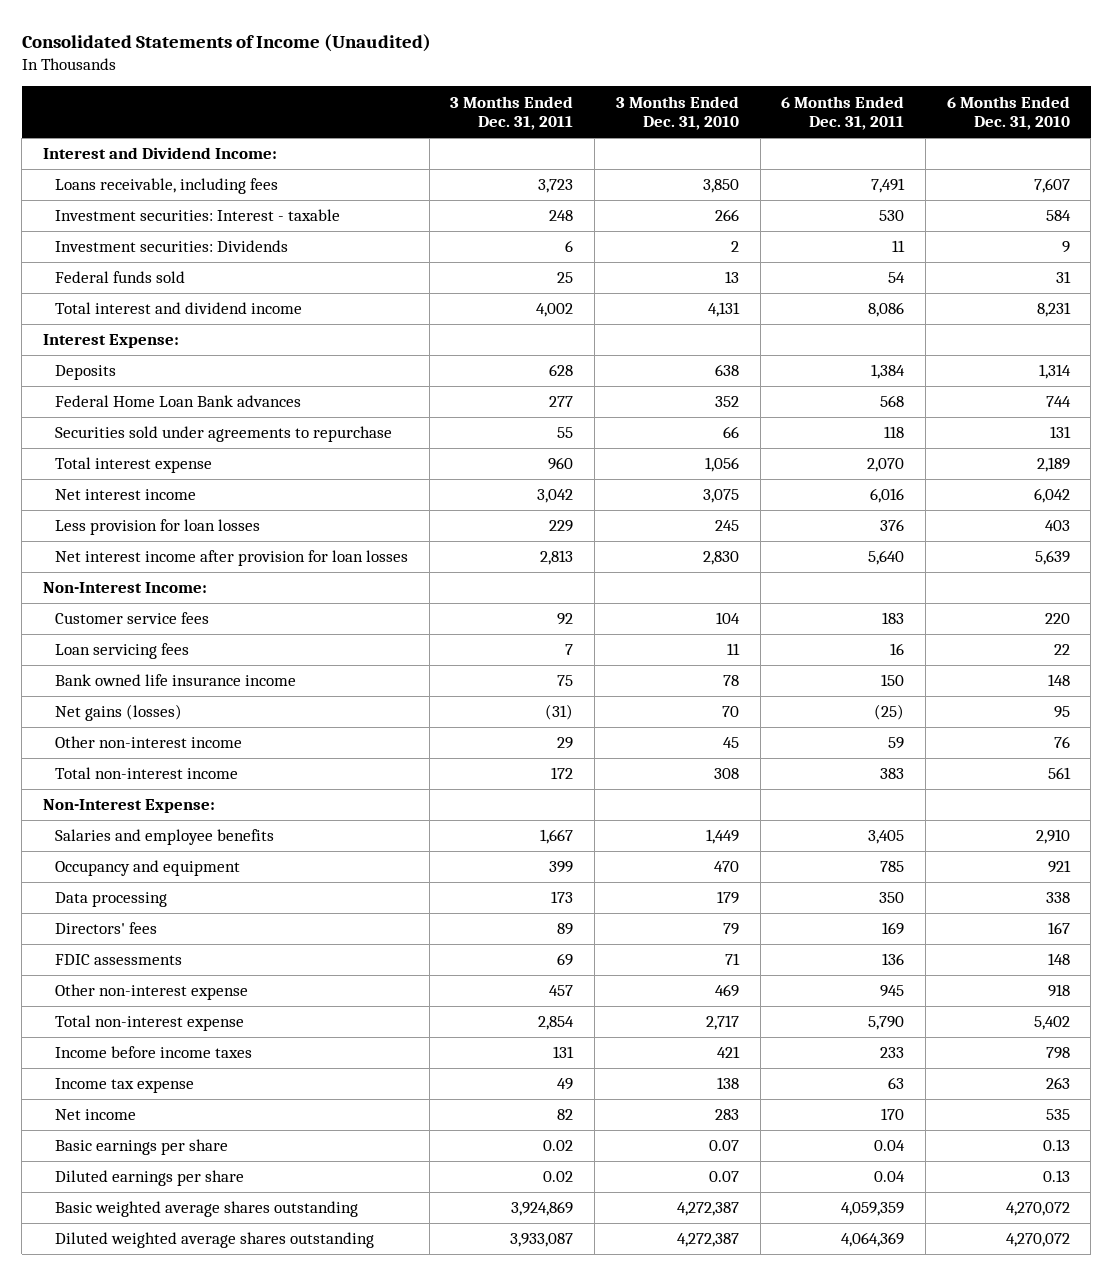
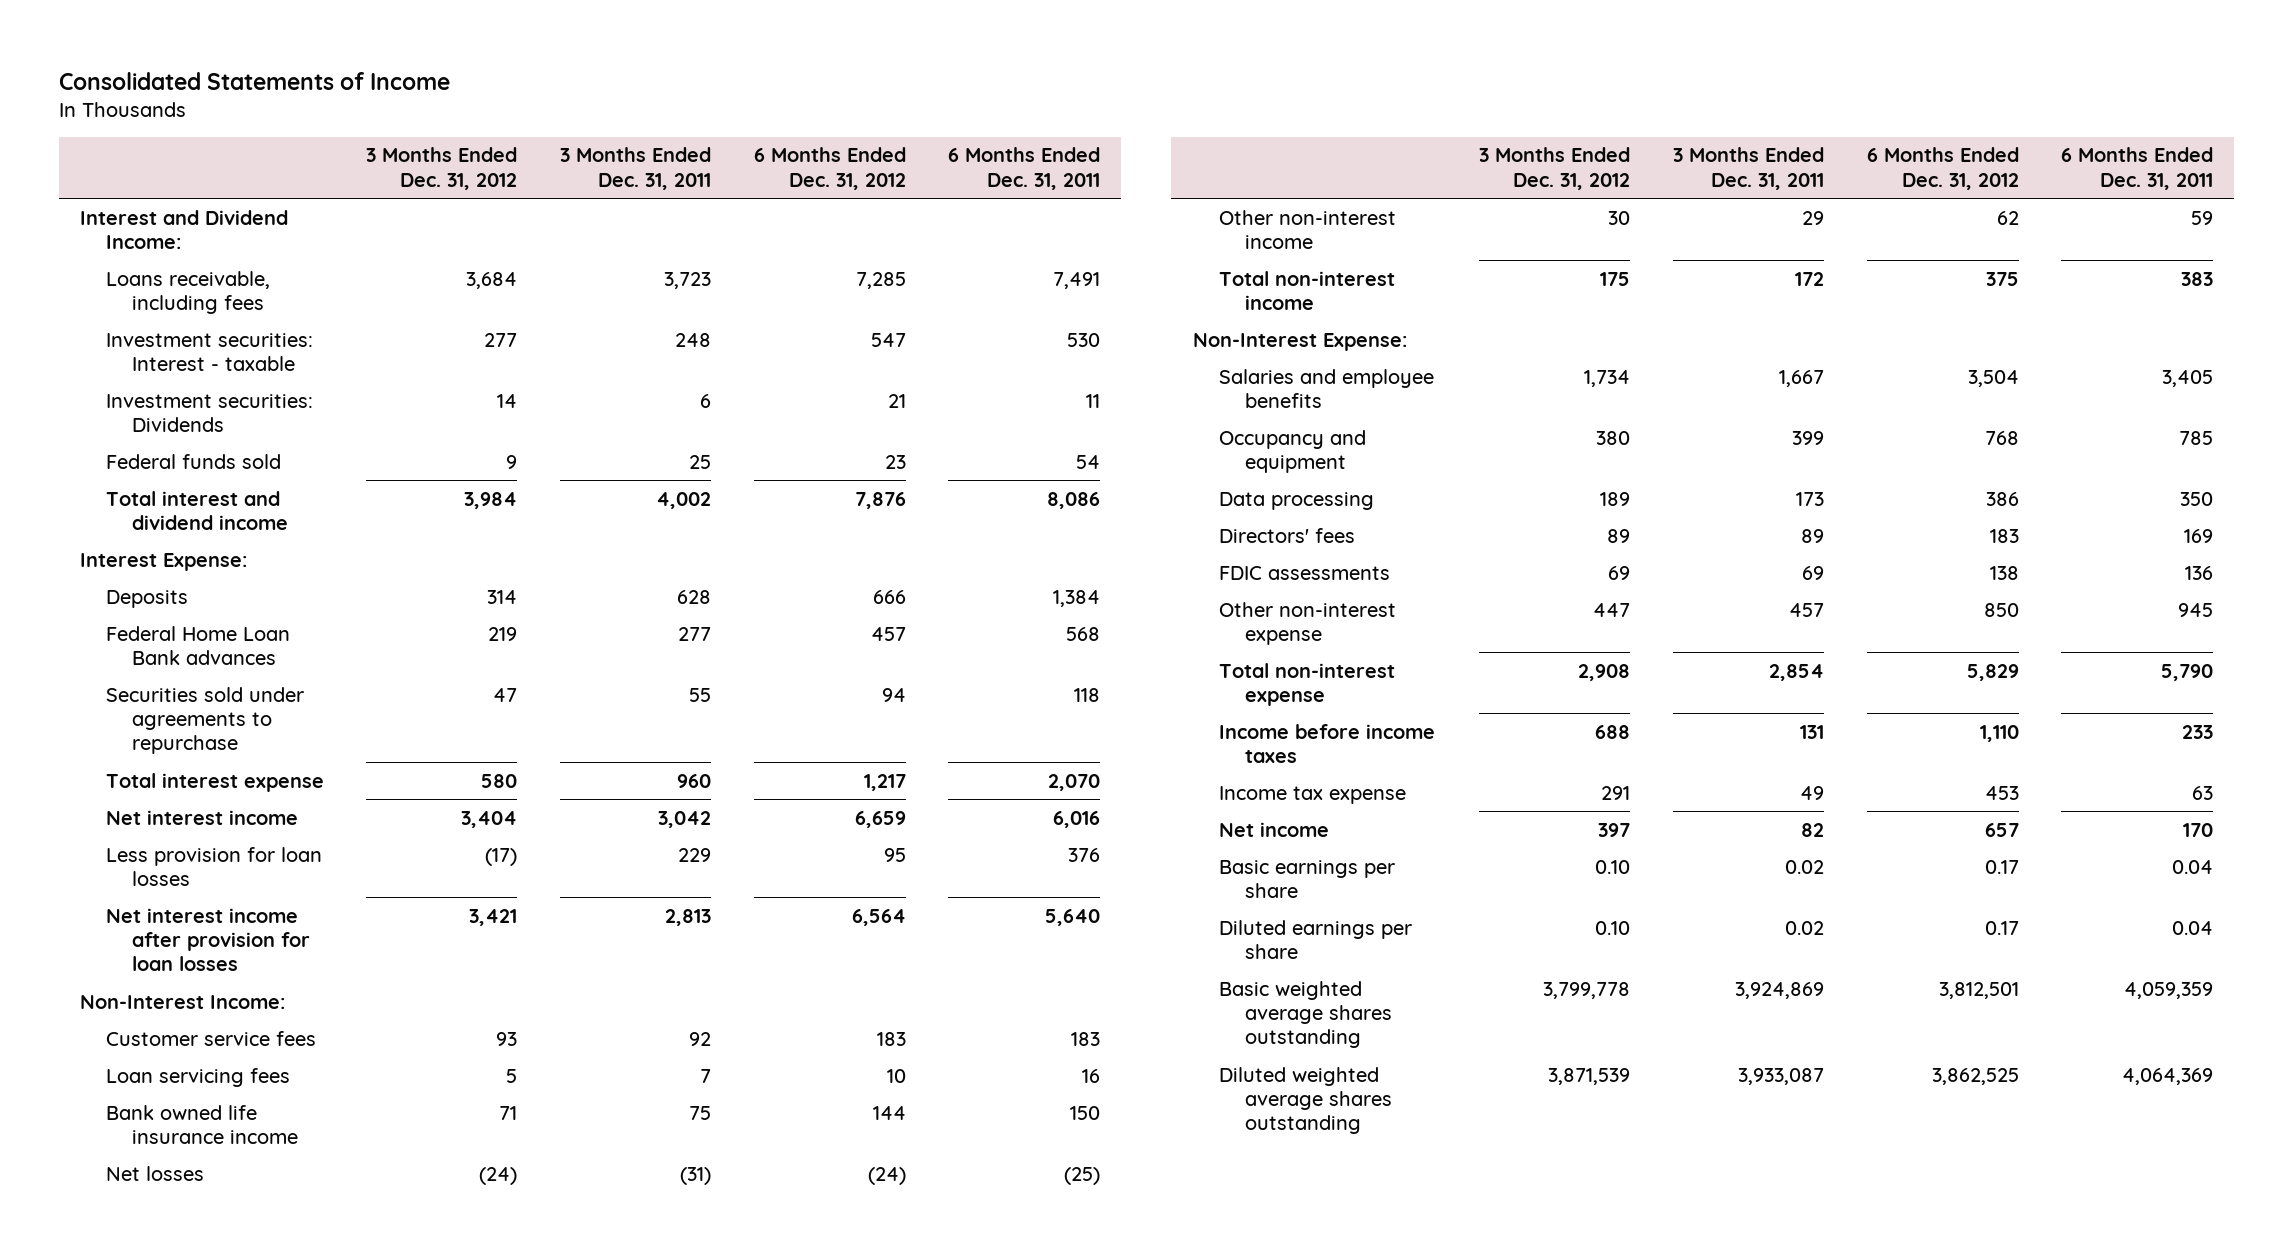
[21,33,431,52] Consolidated Statements of Income (Unaudited) -> [58,71,450,90] Consolidated Statements of Income
[615,95,739,131] 3 Months Ended Dec. 31, 2010 -> none
[946,95,1070,131] 6 Months Ended Dec. 31, 2010 -> none
none -> [366,147,518,190] 3 Months Ended Dec. 31, 2012
none -> [753,147,906,190] 6 Months Ended Dec. 31, 2012
[55,704,183,722] Net gains (losses) -> [105,1165,204,1181] Net losses

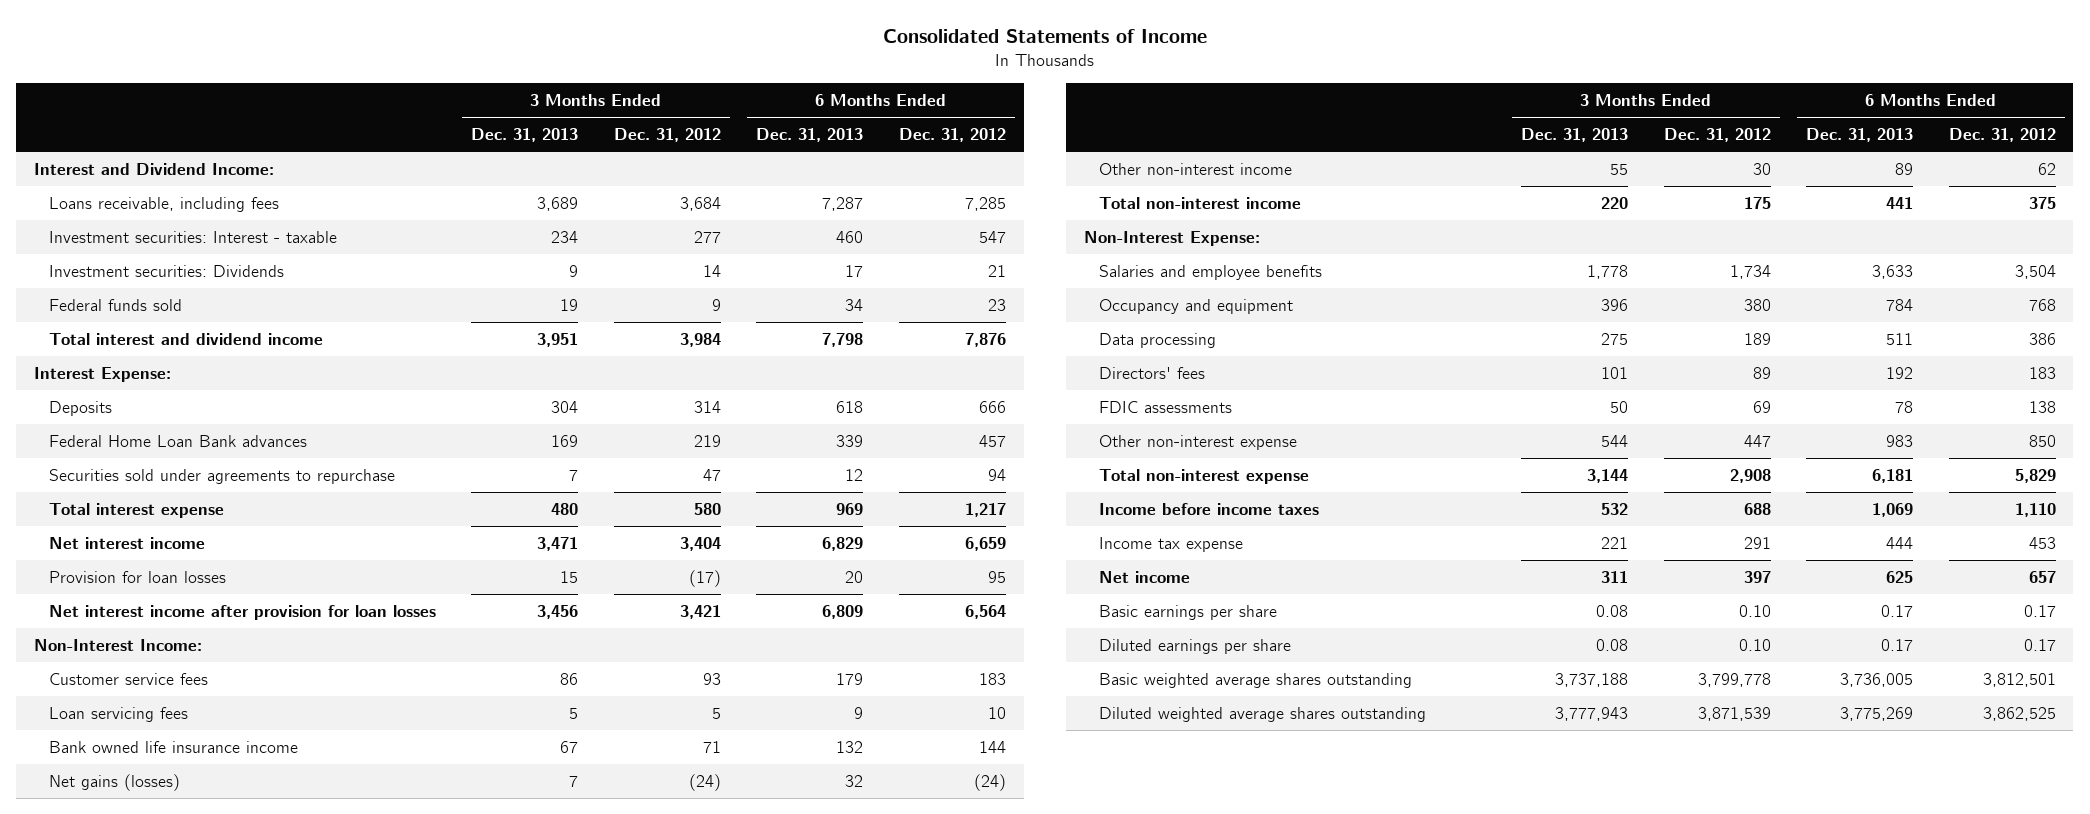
[560,147,712,190] 3 Months Ended Dec. 31, 2011 -> none
[948,147,1101,190] 6 Months Ended Dec. 31, 2011 -> none
none -> [471,128,579,143] Dec. 31, 2013
none -> [756,128,864,143] Dec. 31, 2013
[105,846,322,886] Less provision for loan losses -> [48,570,226,583] Provision for loan losses
[105,1165,204,1181] Net losses -> [48,773,180,791] Net gains (losses)

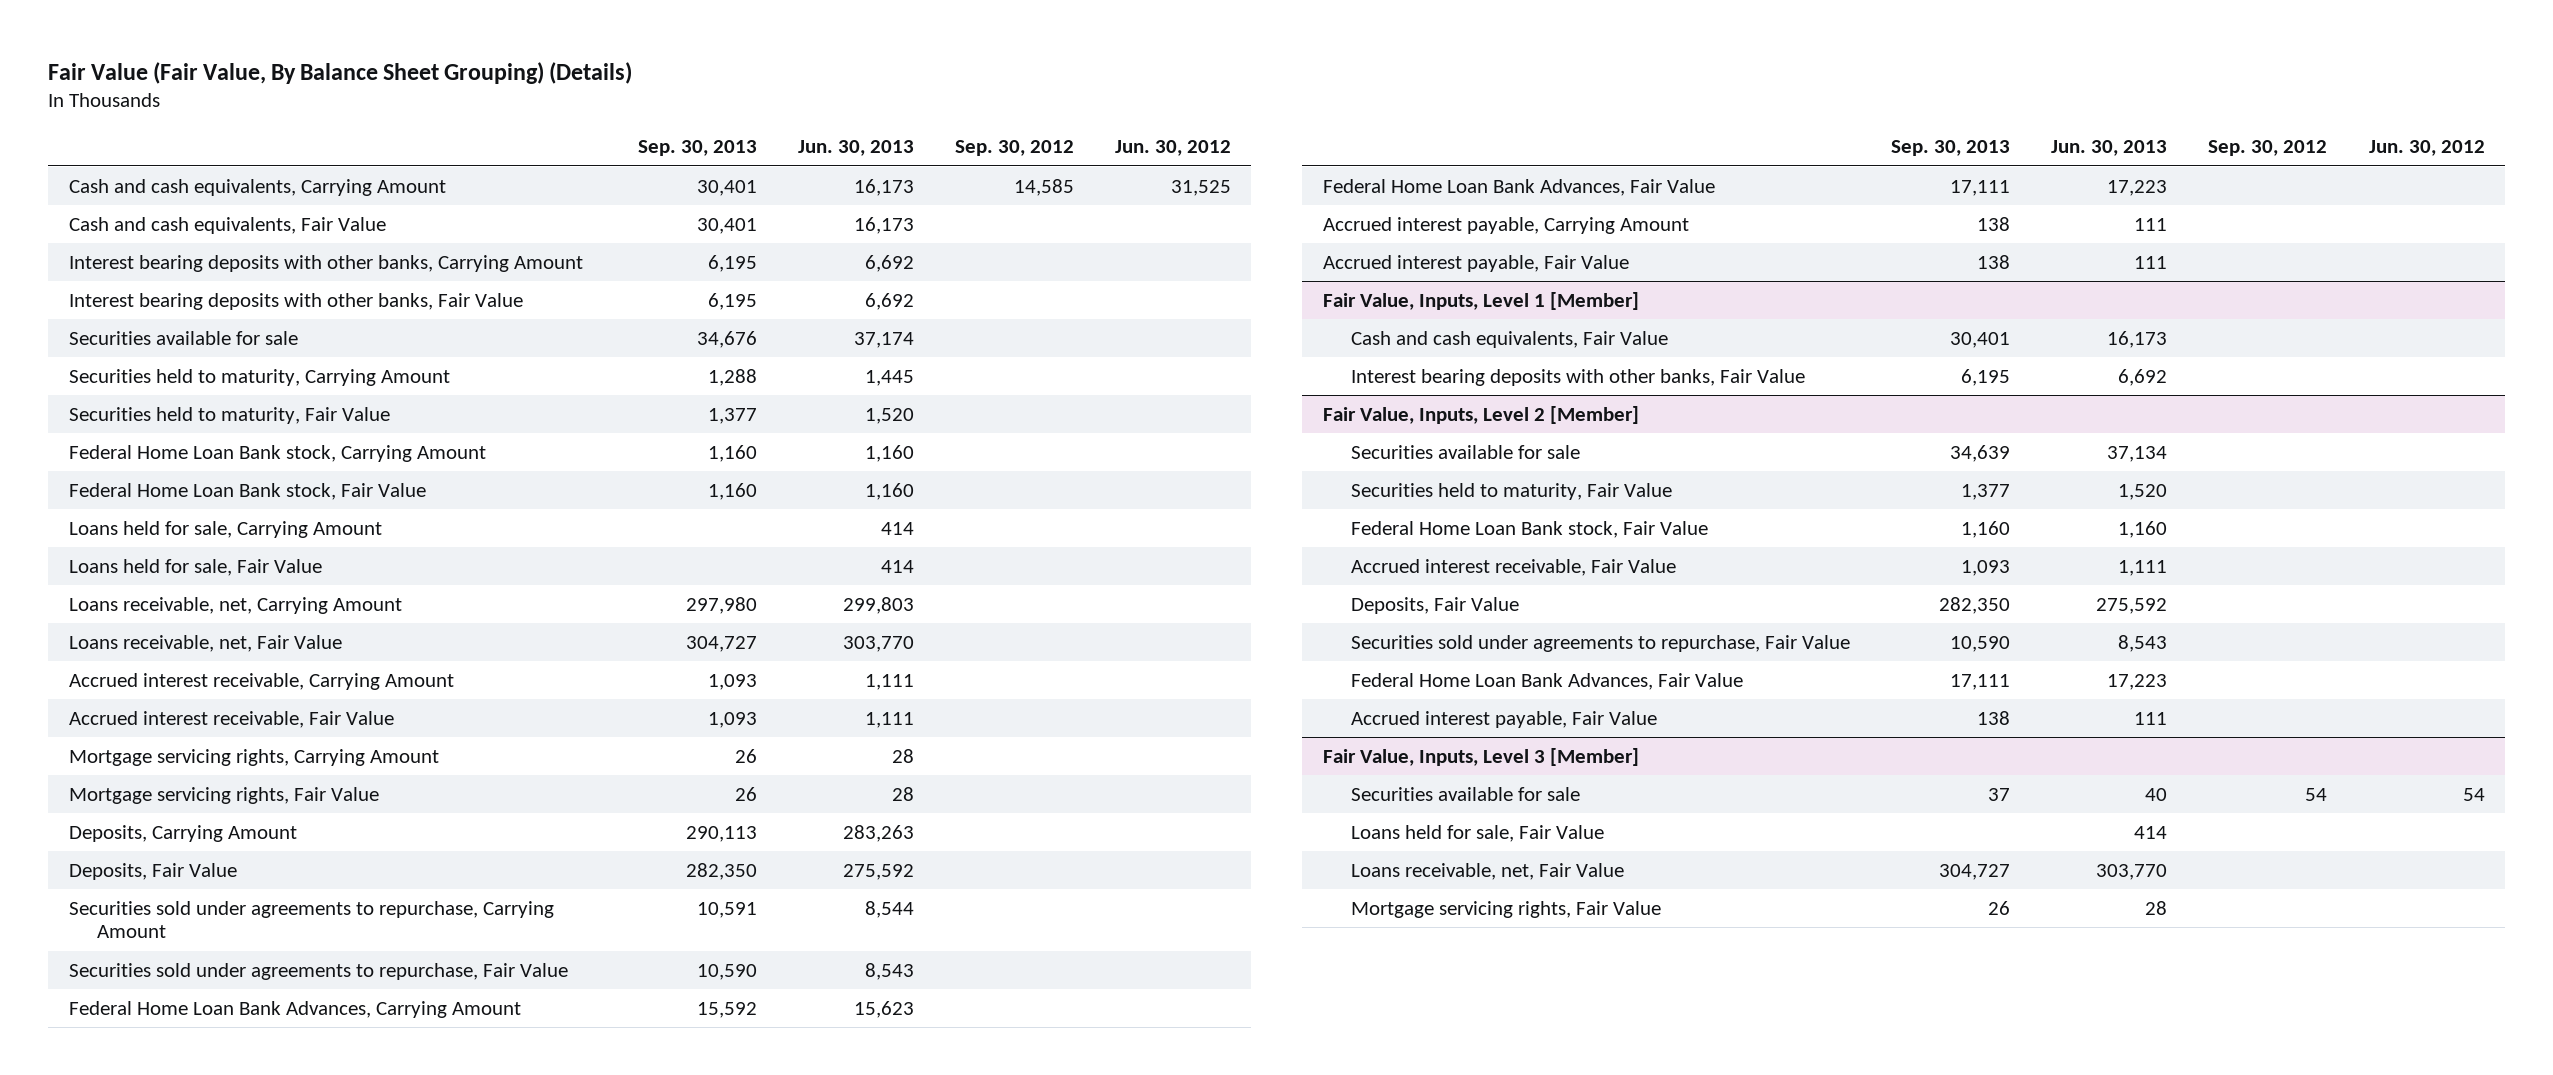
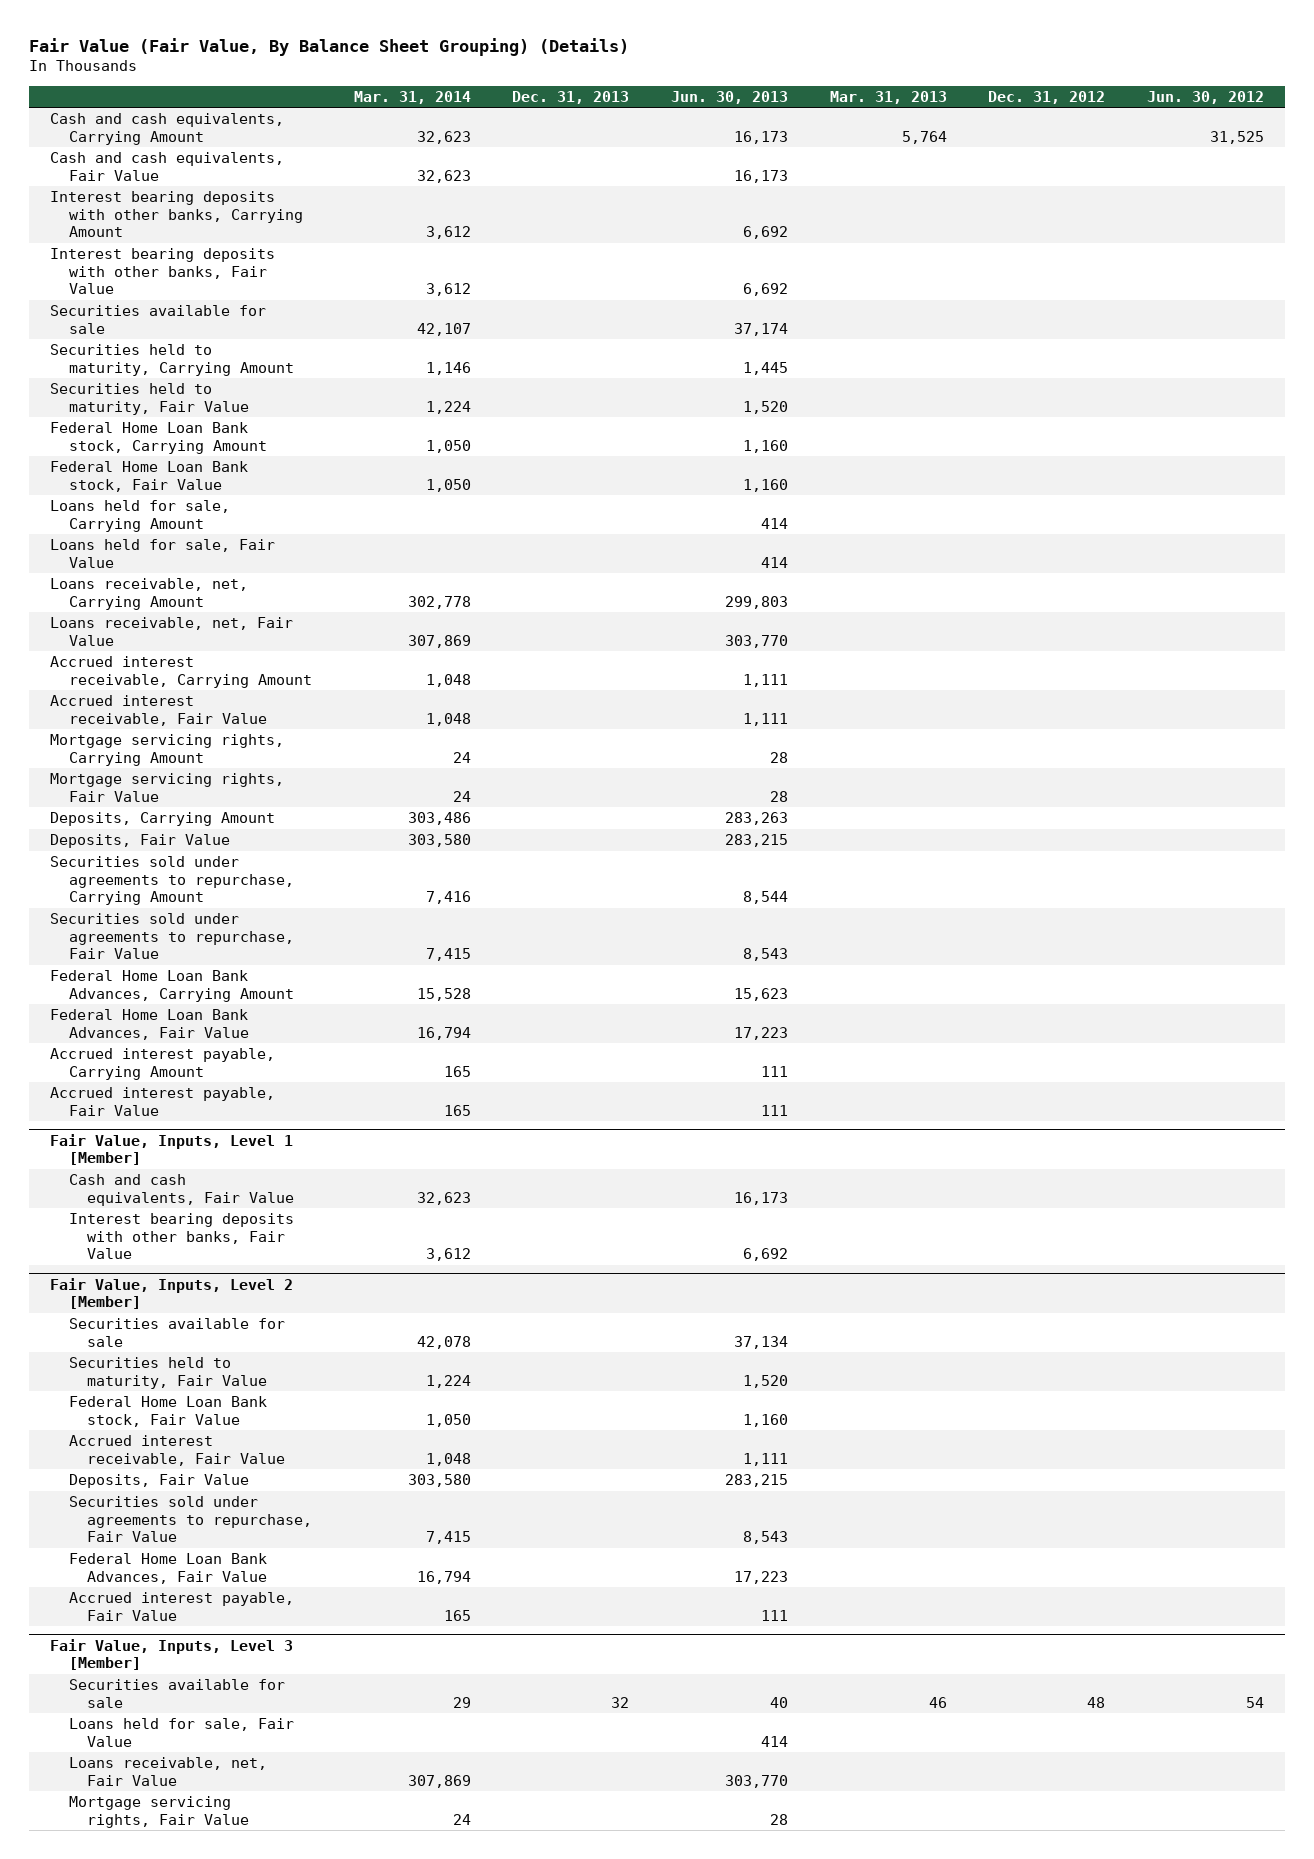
[637,140,757,157] Sep. 30, 2013 -> none
[954,140,1074,157] Sep. 30, 2012 -> none
none -> [353,90,471,104] Mar. 31, 2014
none -> [512,90,630,104] Dec. 31, 2013
none -> [829,90,947,104] Mar. 31, 2013
none -> [988,90,1106,104] Dec. 31, 2012
[842,863,914,880] 275,592 -> [724,834,788,848] 283,215
[2096,597,2168,614] 275,592 -> [724,1474,788,1488] 283,215

